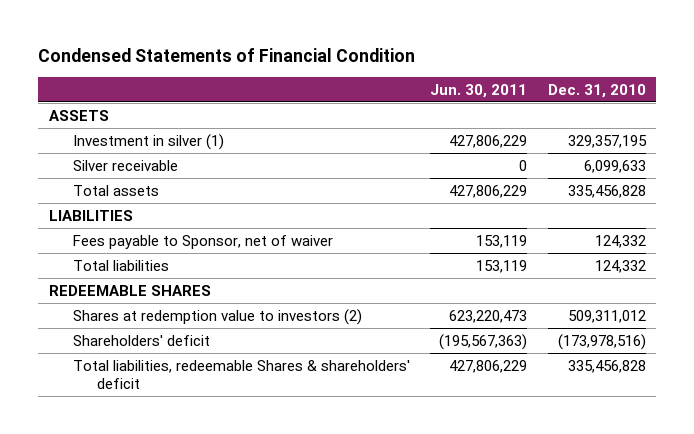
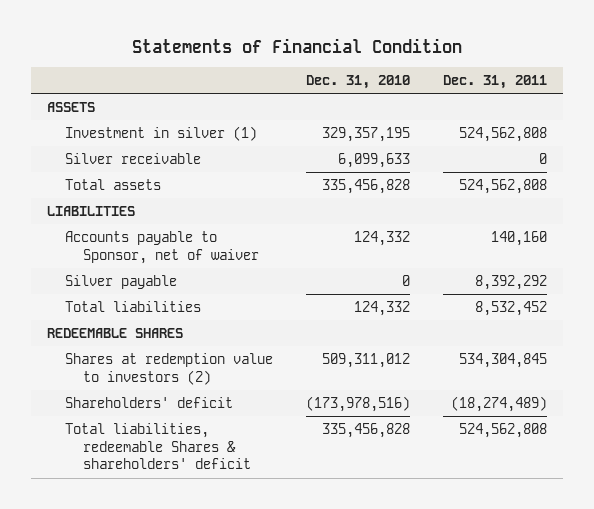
[38,47,416,62] Condensed Statements of Financial Condition -> [131,37,462,53] Statements of Financial Condition
[430,83,528,98] Jun. 30, 2011 -> none
none -> [442,75,547,90] Dec. 31, 2011
[72,234,333,249] Fees payable to Sponsor, net of waiver -> [65,231,259,264] Accounts payable to Sponsor, net of waiver
none -> [65,275,178,290] Silver payable

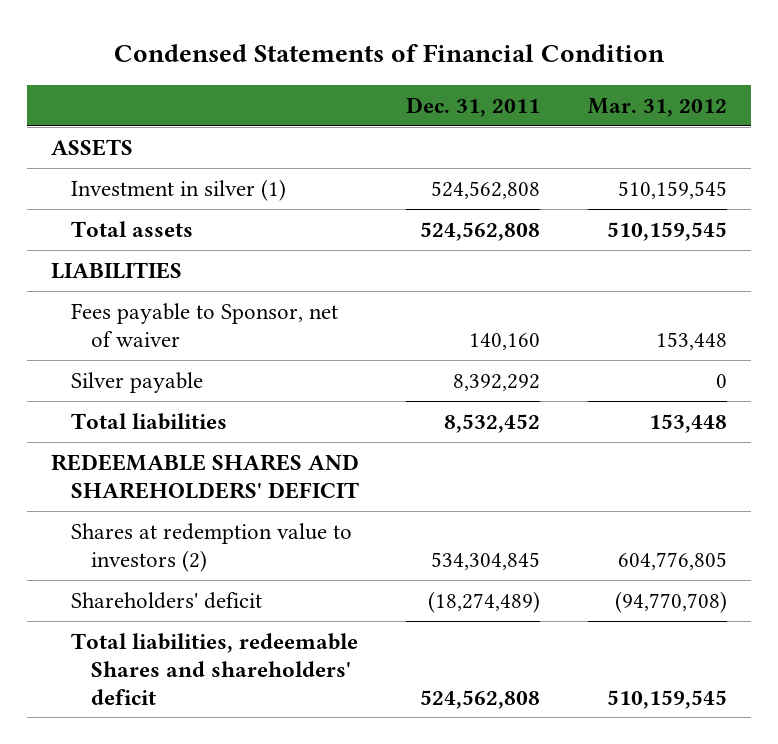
[131,37,462,53] Statements of Financial Condition -> [113,44,665,63] Condensed Statements of Financial Condition
[305,75,410,90] Dec. 31, 2010 -> none
none -> [588,97,728,117] Mar. 31, 2012
[65,153,202,165] Silver receivable -> none
[65,231,259,264] Accounts payable to Sponsor, net of waiver -> [70,302,338,347] Fees payable to Sponsor, net of waiver
[47,328,184,339] REDEEMABLE SHARES -> none
none -> [50,453,359,499] REDEEMABLE SHARES AND SHAREHOLDERS' DEFICIT
[65,423,251,470] Total liabilities, redeemable Shares & shareholders' deficit -> [70,632,358,705] Total liabilities, redeemable Shares and shareholders' deficit

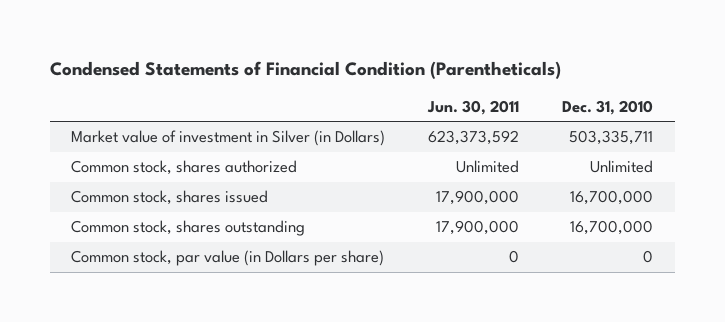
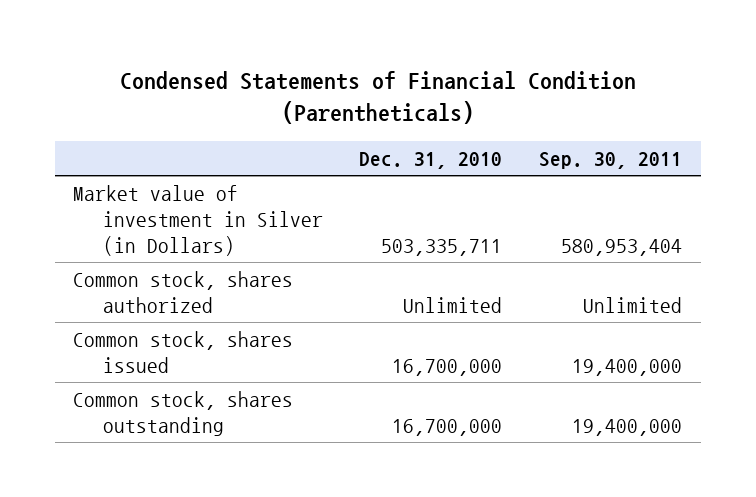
[427,99,520,115] Jun. 30, 2011 -> none
none -> [539,151,683,169] Sep. 30, 2011
[71,250,385,267] Common stock, par value (in Dollars per share) -> none

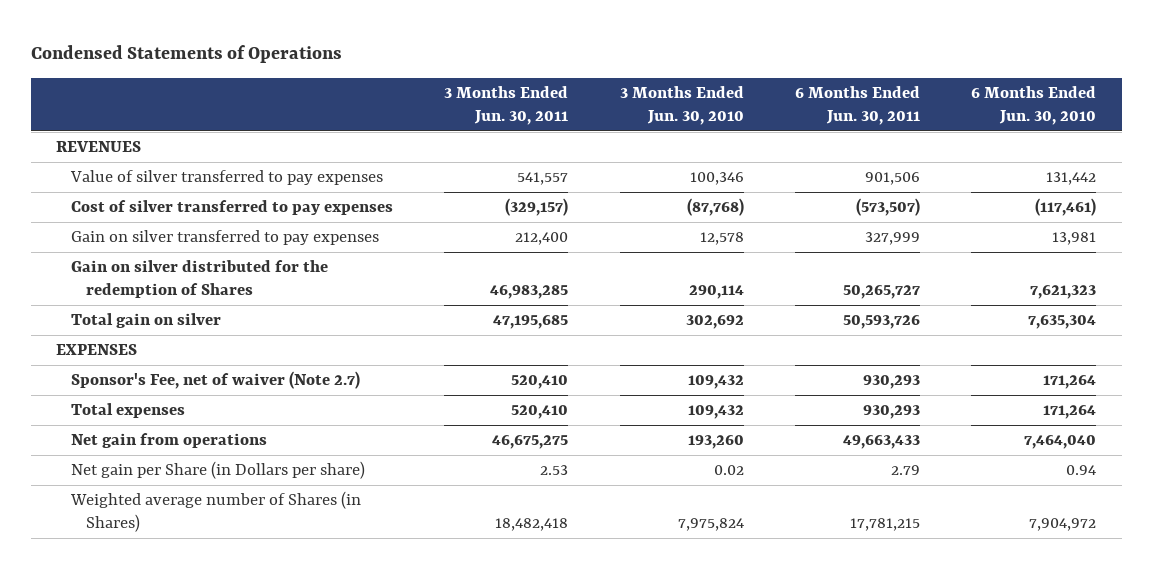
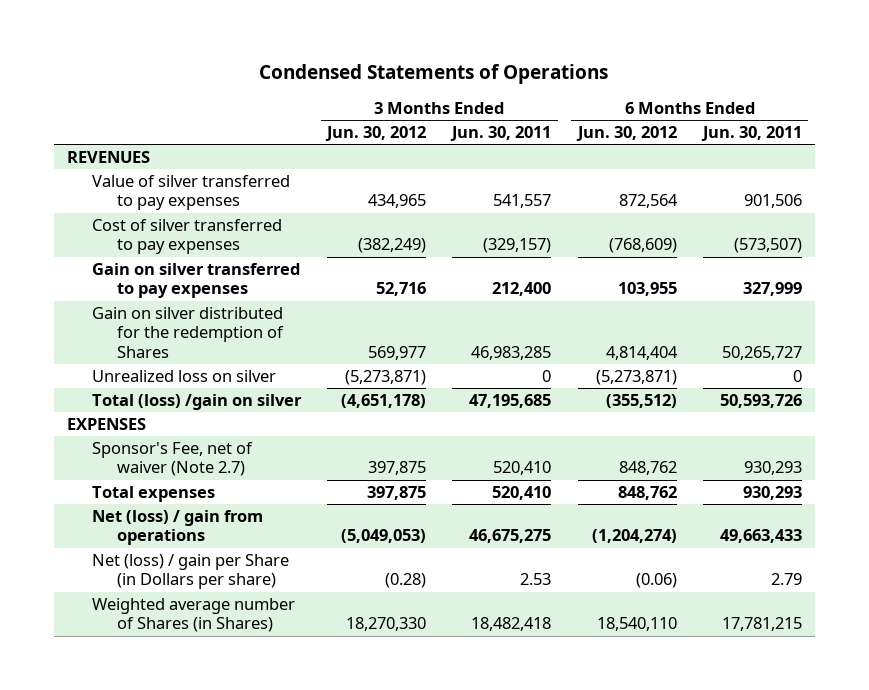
[619,85,744,125] 3 Months Ended Jun. 30, 2010 -> none
[971,85,1097,125] 6 Months Ended Jun. 30, 2010 -> none
none -> [325,126,427,142] Jun. 30, 2012
none -> [575,126,677,142] Jun. 30, 2012
none -> [91,370,276,383] Unrealized loss on silver
[71,313,222,329] Total gain on silver -> [91,394,302,411] Total (loss) /gain on silver
[71,433,268,449] Net gain from operations -> [91,510,263,546] Net (loss) / gain from operations
[71,461,366,480] Net gain per Share (in Dollars per share) -> [91,554,289,590] Net (loss) / gain per Share (in Dollars per share)

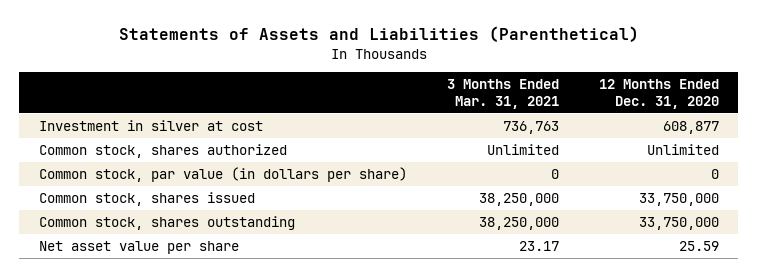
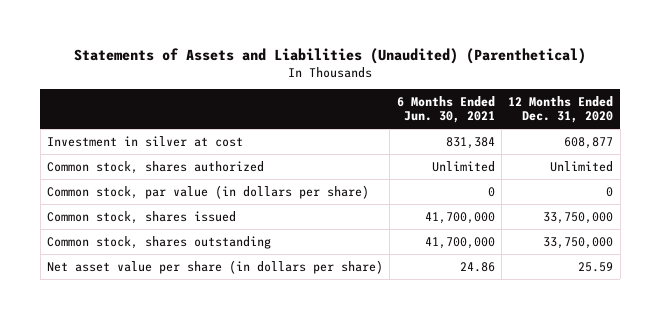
[118,26,639,43] Statements of Assets and Liabilities (Parenthetical) -> [74,47,587,64] Statements of Assets and Liabilities (Unaudited) (Parenthetical)
[446,79,559,109] 3 Months Ended Mar. 31, 2021 -> none
none -> [396,95,495,124] 6 Months Ended Jun. 30, 2021
[38,240,239,254] Net asset value per share -> [46,259,383,274] Net asset value per share (in dollars per share)

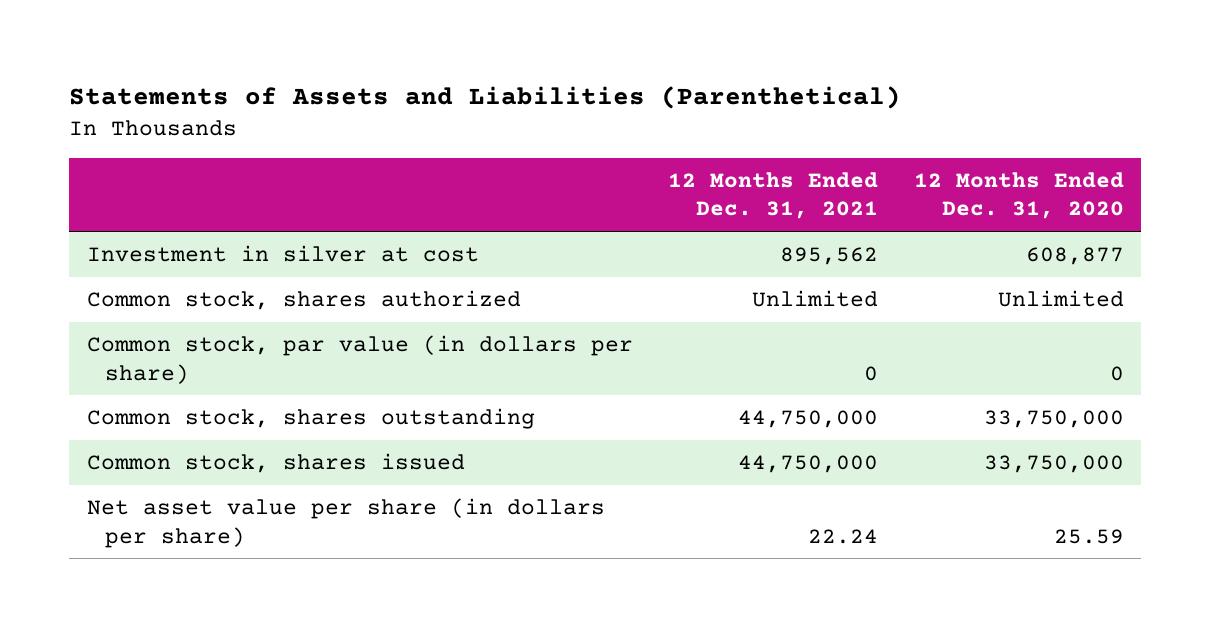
[74,47,587,64] Statements of Assets and Liabilities (Unaudited) (Parenthetical) -> [69,86,902,110] Statements of Assets and Liabilities (Parenthetical)
[396,95,495,124] 6 Months Ended Jun. 30, 2021 -> none
none -> [668,171,879,220] 12 Months Ended Dec. 31, 2021
[46,210,236,224] Common stock, shares issued -> [86,453,465,474] Common stock, shares issued

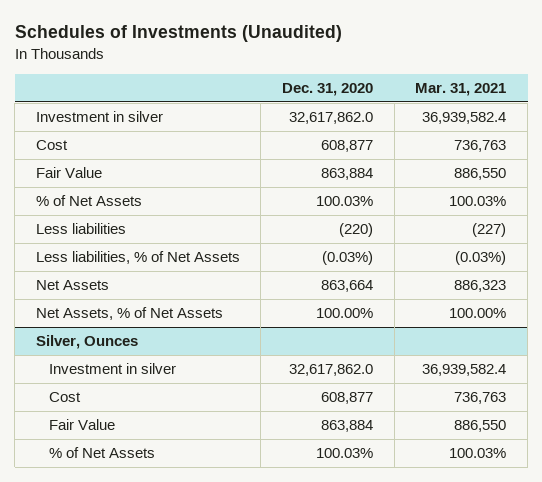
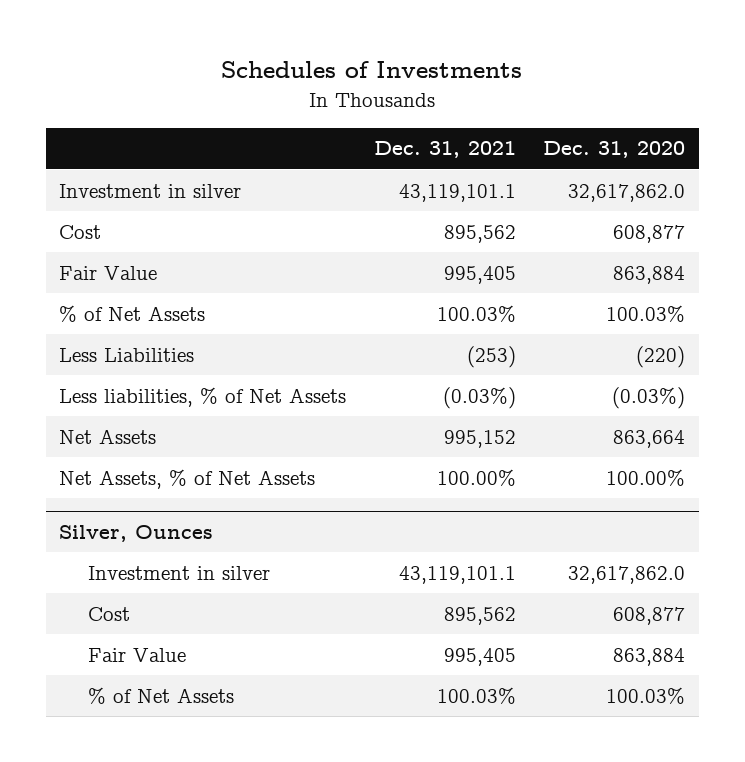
[14,25,342,43] Schedules of Investments (Unaudited) -> [221,61,523,79] Schedules of Investments
[415,82,507,96] Mar. 31, 2021 -> none
none -> [373,141,516,159] Dec. 31, 2021
[35,223,126,235] Less liabilities -> [59,347,195,362] Less Liabilities

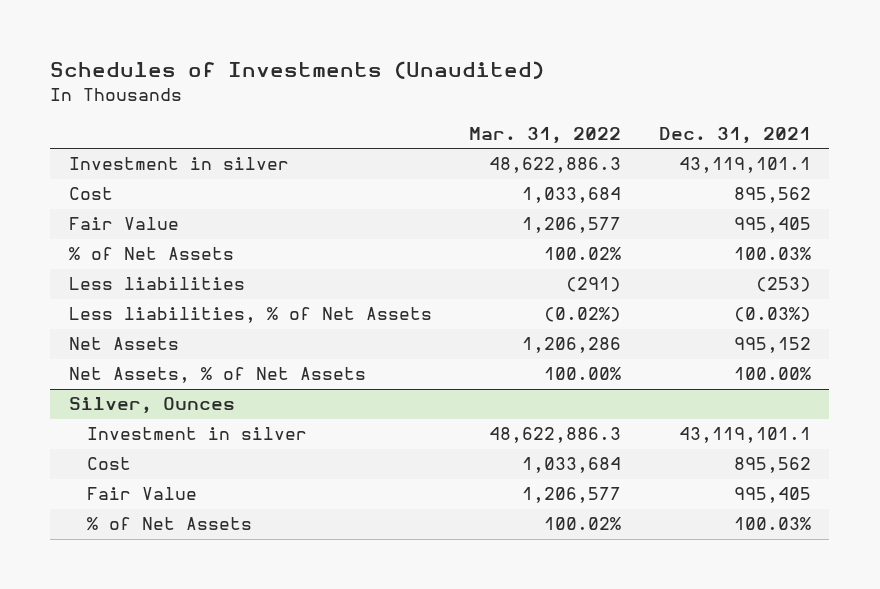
[221,61,523,79] Schedules of Investments -> [50,61,545,80] Schedules of Investments (Unaudited)
[543,141,686,159] Dec. 31, 2020 -> none
none -> [469,126,622,144] Mar. 31, 2022
[59,347,195,362] Less Liabilities -> [68,277,245,291] Less liabilities

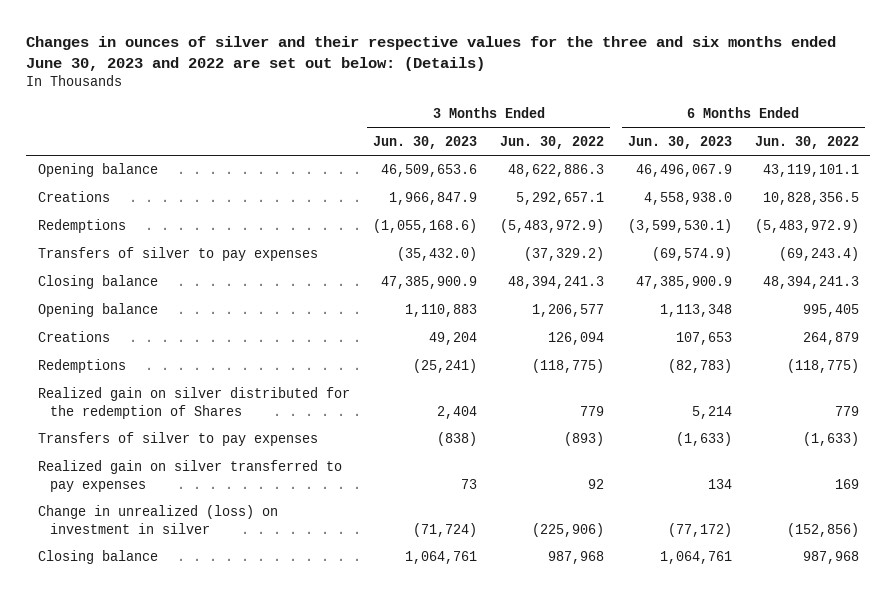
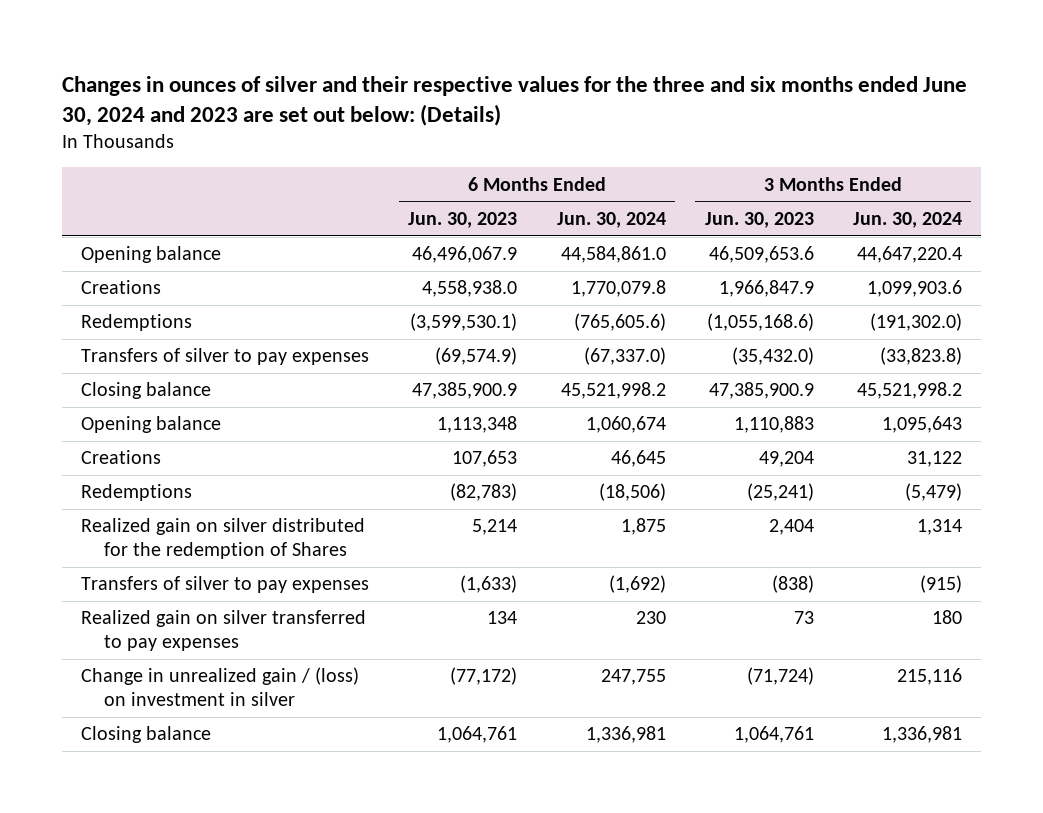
[26,36,837,72] Changes in ounces of silver and their respective values for the three and six months ended June 30, 2023 and 2022 are set out below: (Details) -> [61,75,967,127] Changes in ounces of silver and their respective values for the three and six months ended June 30, 2024 and 2023 are set out below: (Details)
[500,135,605,149] Jun. 30, 2022 -> none
[754,135,859,149] Jun. 30, 2022 -> none
none -> [556,211,666,228] Jun. 30, 2024
none -> [852,211,962,228] Jun. 30, 2024
[37,505,278,534] Change in unrealized (loss) on investment in silver -> [81,667,360,707] Change in unrealized gain / (loss) on investment in silver

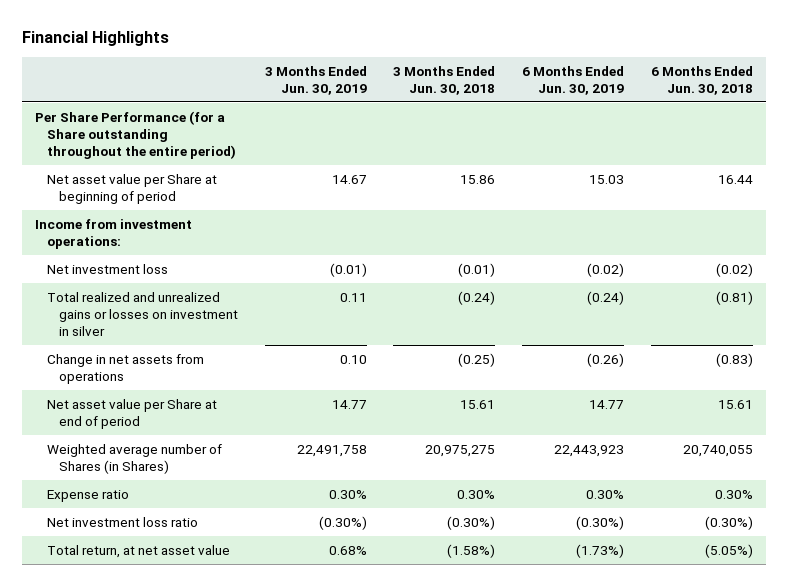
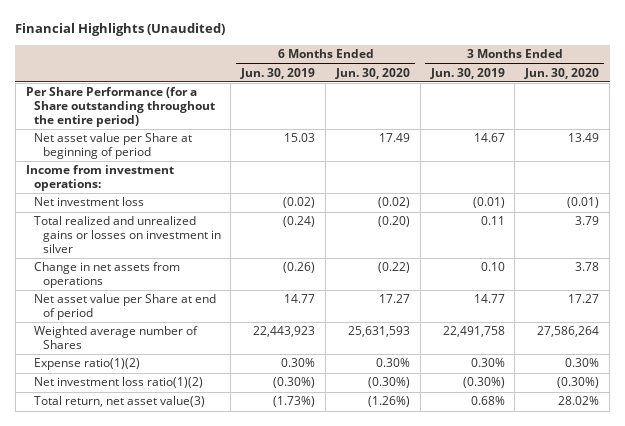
[21,31,169,47] Financial Highlights -> [15,23,226,37] Financial Highlights (Unaudited)
[393,65,496,95] 3 Months Ended Jun. 30, 2018 -> none
[650,65,753,95] 6 Months Ended Jun. 30, 2018 -> none
none -> [334,67,410,79] Jun. 30, 2020
none -> [524,67,600,79] Jun. 30, 2020
[47,443,223,474] Weighted average number of Shares (in Shares) -> [34,326,199,350] Weighted average number of Shares
[47,489,130,502] Expense ratio -> [34,358,141,371] Expense ratio(1)(2)
[47,516,199,527] Net investment loss ratio -> [34,377,204,389] Net investment loss ratio(1)(2)
[47,544,231,558] Total return, at net asset value -> [34,396,206,408] Total return, net asset value(3)

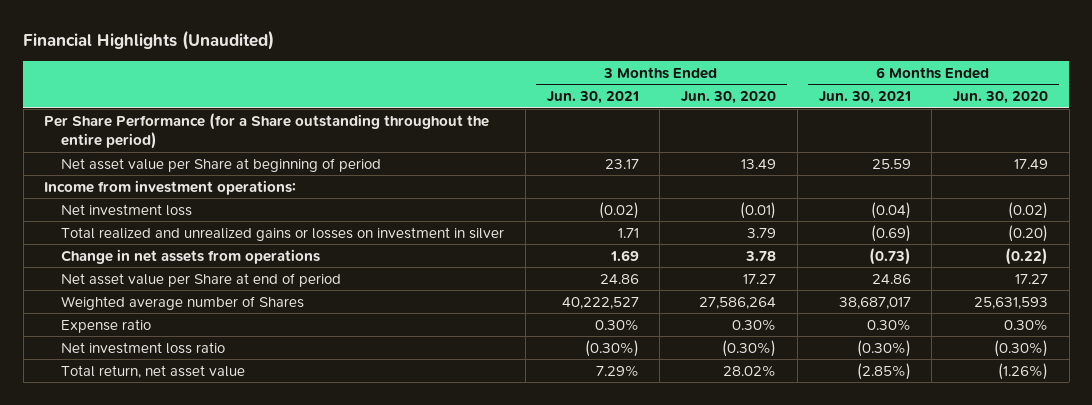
[240,67,316,79] Jun. 30, 2019 -> none
[429,67,505,79] Jun. 30, 2019 -> none
none -> [546,91,639,105] Jun. 30, 2021
none -> [818,91,911,105] Jun. 30, 2021
[34,358,141,371] Expense ratio(1)(2) -> [61,318,152,333] Expense ratio
[34,377,204,389] Net investment loss ratio(1)(2) -> [61,341,226,354] Net investment loss ratio
[34,396,206,408] Total return, net asset value(3) -> [61,364,246,378] Total return, net asset value

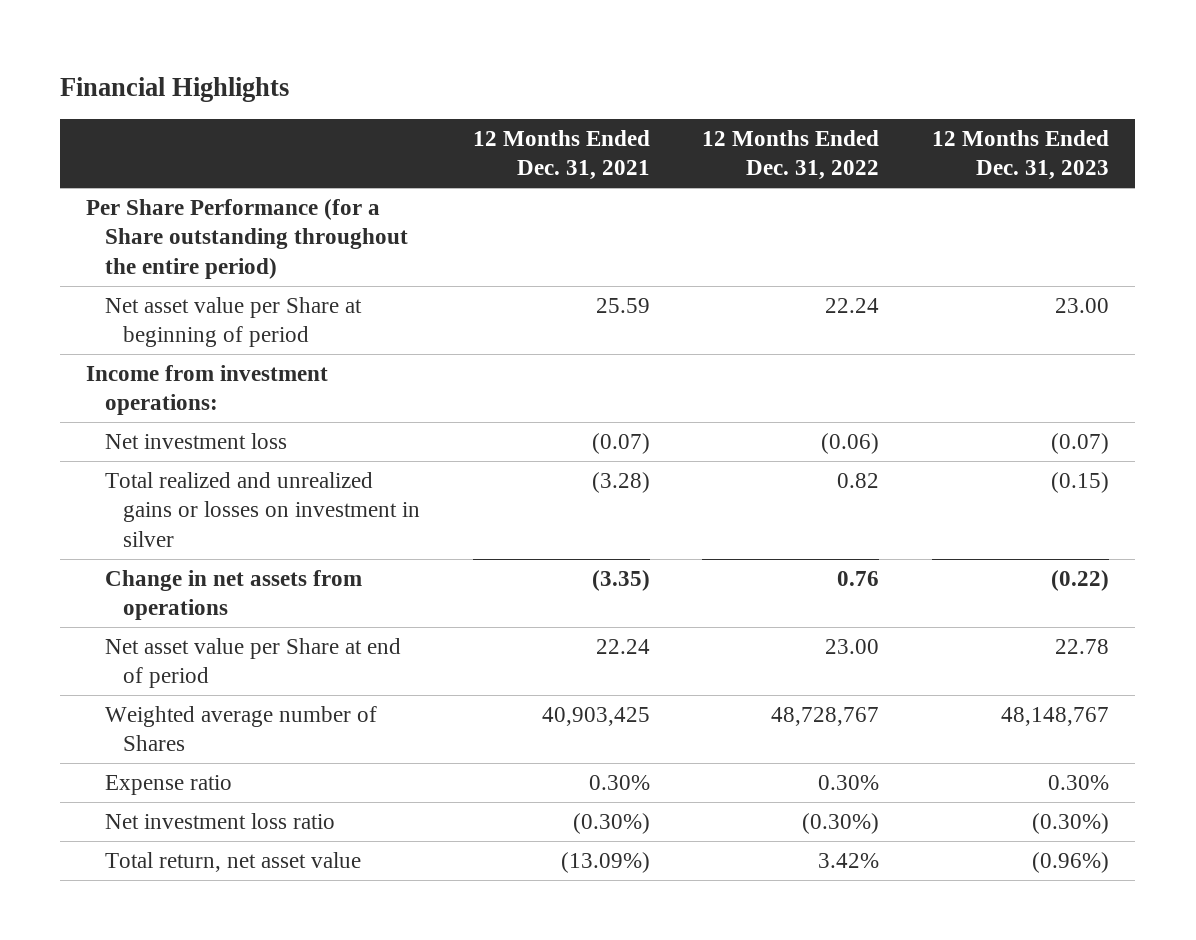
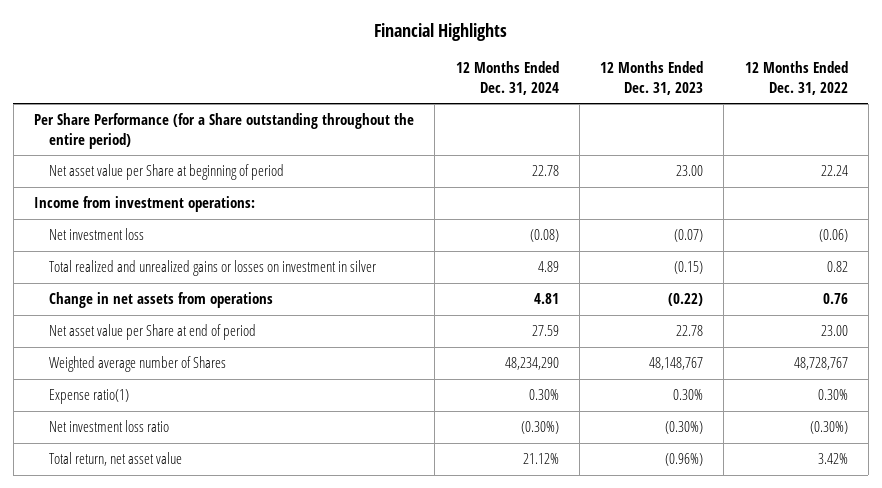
[472,129,650,181] 12 Months Ended Dec. 31, 2021 -> none
none -> [455,61,559,95] 12 Months Ended Dec. 31, 2024
[104,774,232,795] Expense ratio -> [48,389,129,405] Expense ratio(1)

